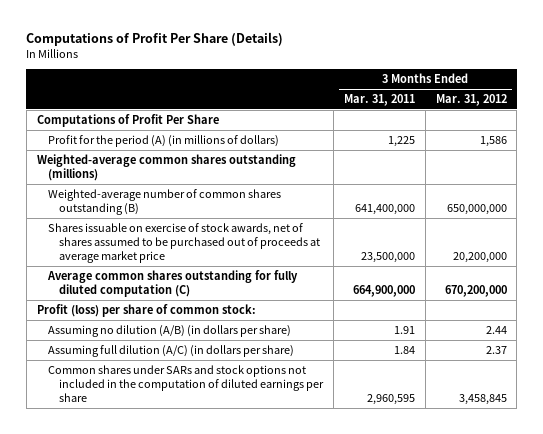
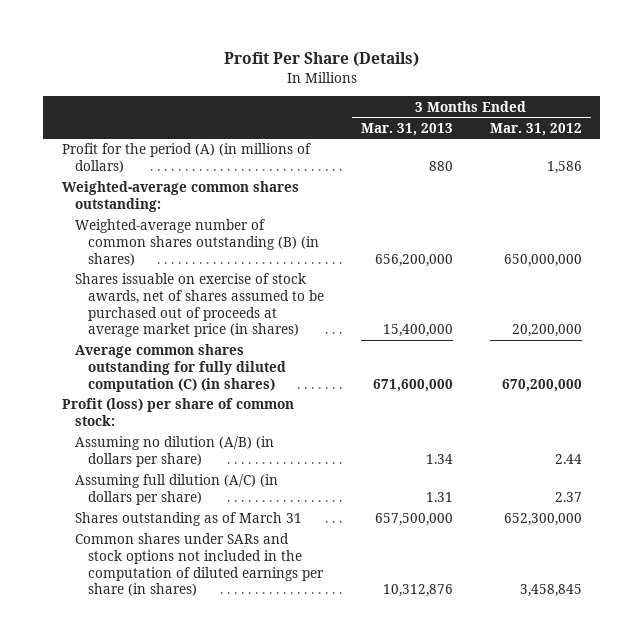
[26,32,284,47] Computations of Profit Per Share (Details) -> [223,52,419,68] Profit Per Share (Details)
[343,94,415,107] Mar. 31, 2011 -> none
none -> [360,122,453,136] Mar. 31, 2013
[36,113,219,127] Computations of Profit Per Share -> none
[36,153,296,181] Weighted-average common shares outstanding (millions) -> [61,181,299,213] Weighted-average common shares outstanding:
[47,188,281,215] Weighted-average number of common shares outstanding (B) -> [74,219,319,266] Weighted-average number of common shares outstanding (B) (in shares)
[47,222,321,263] Shares issuable on exercise of stock awards, net of shares assumed to be purchased out of proceeds at average market price -> [74,273,324,338] Shares issuable on exercise of stock awards, net of shares assumed to be purchased out of proceeds at average market price (in shares)
[46,269,298,297] Average common shares outstanding for fully diluted computation (C) -> [74,344,286,392] Average common shares outstanding for fully diluted computation (C) (in shares)
none -> [74,512,302,527] Shares outstanding as of March 31
[47,364,325,402] Common shares under SARs and stock options not included in the computation of diluted earnings per share -> [74,533,324,597] Common shares under SARs and stock options not included in the computation of diluted earnings per share (in shares)

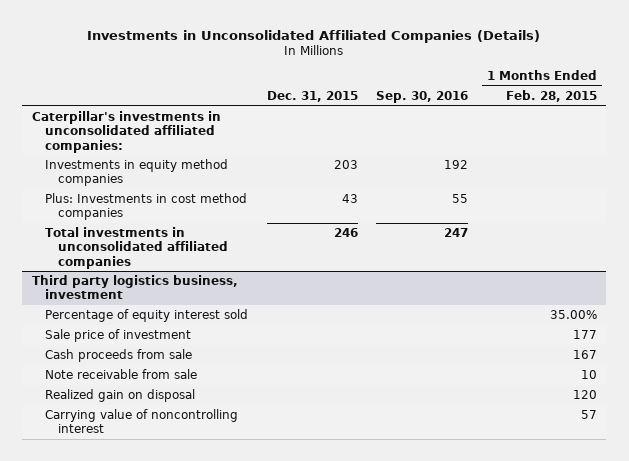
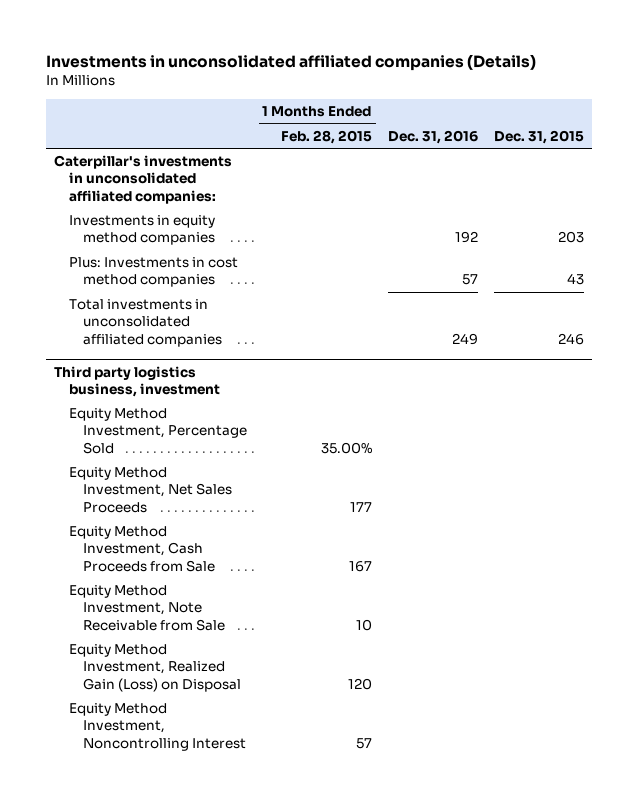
[87,29,541,43] Investments in Unconsolidated Affiliated Companies (Details) -> [46,54,537,72] Investments in unconsolidated affiliated companies (Details)
[376,90,469,103] Sep. 30, 2016 -> none
none -> [387,129,478,144] Dec. 31, 2016
[44,308,248,322] Percentage of equity interest sold -> [68,408,248,454] Equity Method Investment, Percentage Sold
[44,328,191,342] Sale price of investment -> [68,467,233,513] Equity Method Investment, Net Sales Proceeds
[44,348,192,362] Cash proceeds from sale -> [68,526,216,572] Equity Method Investment, Cash Proceeds from Sale
[44,368,197,379] Note receivable from sale -> [68,585,226,631] Equity Method Investment, Note Receivable from Sale
[44,388,195,402] Realized gain on disposal -> [68,644,242,692] Equity Method Investment, Realized Gain (Loss) on Disposal
[44,408,238,434] Carrying value of noncontrolling interest -> [68,703,247,751] Equity Method Investment, Noncontrolling Interest

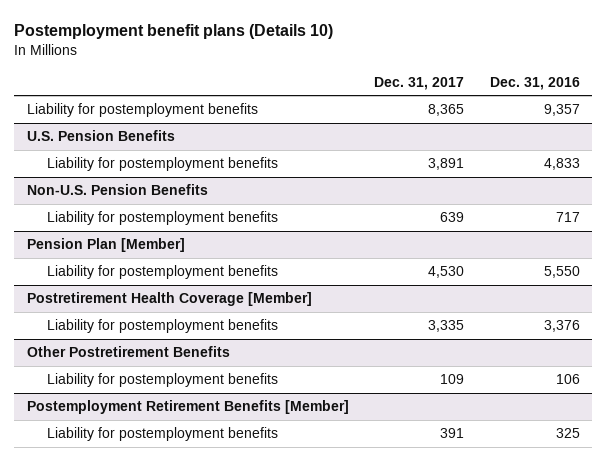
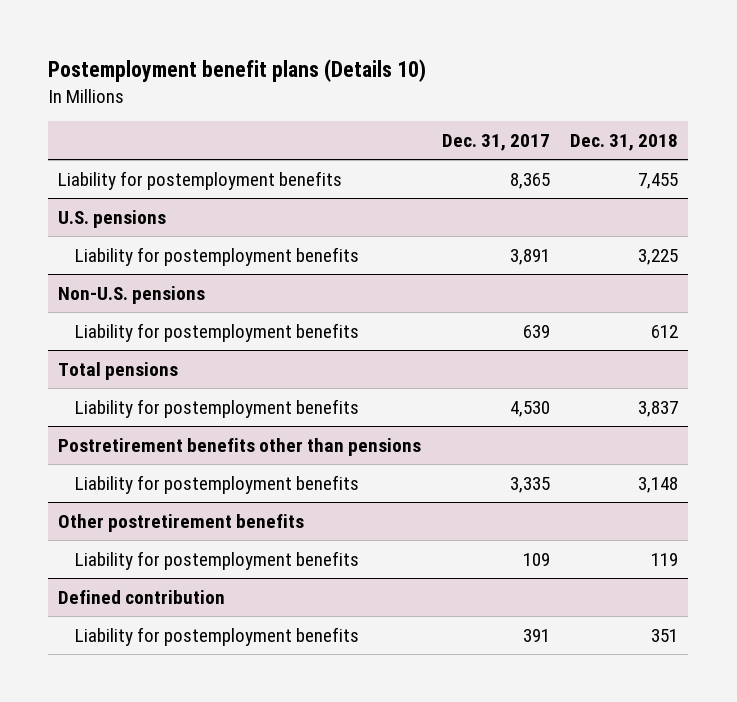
[489,76,580,90] Dec. 31, 2016 -> none
none -> [570,134,679,152] Dec. 31, 2018
[26,130,175,142] U.S. Pension Benefits -> [58,209,167,228] U.S. pensions
[26,184,208,196] Non-U.S. Pension Benefits -> [58,285,206,304] Non-U.S. pensions
[26,238,185,253] Pension Plan [Member] -> [58,361,179,380] Total pensions
[26,292,312,307] Postretirement Health Coverage [Member] -> [58,437,422,456] Postretirement benefits other than pensions
[26,346,230,358] Other Postretirement Benefits -> [58,513,305,532] Other postretirement benefits
[26,400,349,415] Postemployment Retirement Benefits [Member] -> [58,589,226,604] Defined contribution

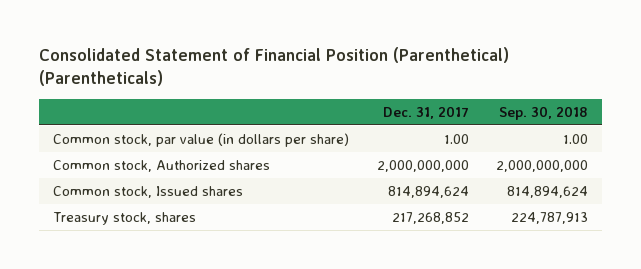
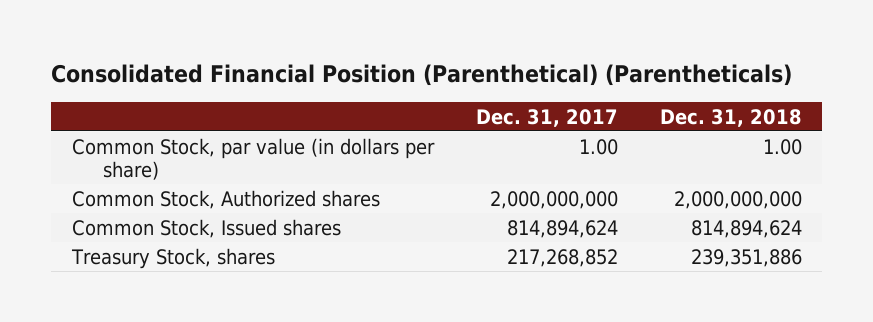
[38,47,509,87] Consolidated Statement of Financial Position (Parenthetical) (Parentheticals) -> [50,64,792,87] Consolidated Financial Position (Parenthetical) (Parentheticals)
[499,105,589,120] Sep. 30, 2018 -> none
none -> [659,108,802,127] Dec. 31, 2018
[52,132,349,147] Common stock, par value (in dollars per share) -> [71,137,435,181] Common Stock, par value (in dollars per share)
[52,159,270,172] Common stock, Authorized shares -> [71,189,380,209] Common Stock, Authorized shares
[52,185,243,198] Common stock, Issued shares -> [71,218,341,238] Common Stock, Issued shares
[52,211,196,225] Treasury stock, shares -> [70,247,275,269] Treasury Stock, shares

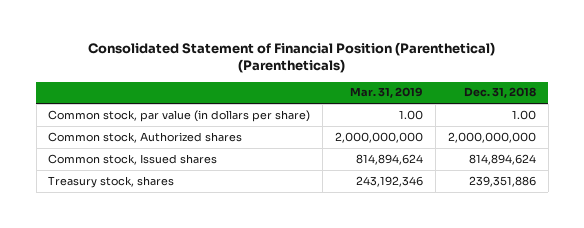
[50,64,792,87] Consolidated Financial Position (Parenthetical) (Parentheticals) -> [88,42,496,74] Consolidated Statement of Financial Position (Parenthetical) (Parentheticals)
[475,108,618,127] Dec. 31, 2017 -> none
none -> [350,87,424,99] Mar. 31, 2019
[71,137,435,181] Common Stock, par value (in dollars per share) -> [48,109,311,122] Common stock, par value (in dollars per share)
[71,189,380,209] Common Stock, Authorized shares -> [48,131,243,143] Common stock, Authorized shares
[71,218,341,238] Common Stock, Issued shares -> [48,153,218,165] Common stock, Issued shares
[70,247,275,269] Treasury Stock, shares -> [48,175,175,188] Treasury stock, shares

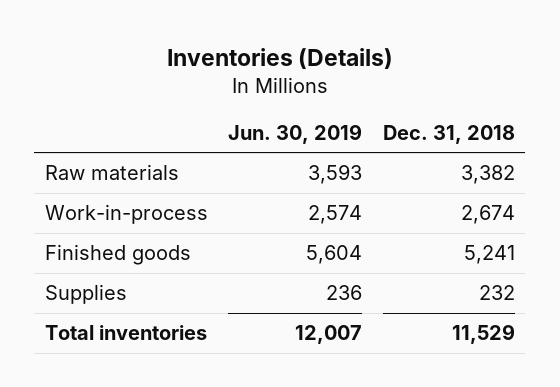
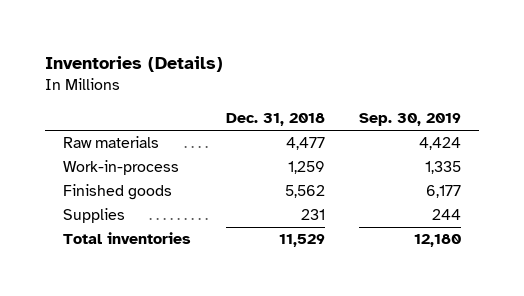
[228,123,363,144] Jun. 30, 2019 -> none
none -> [359,113,462,127] Sep. 30, 2019
[460,165,515,185] 3,382 -> [285,137,325,151] 4,477
[460,205,515,225] 2,674 -> [287,161,325,175] 1,259
[463,245,515,265] 5,241 -> [284,185,325,199] 5,562
[478,285,515,301] 232 -> [300,209,325,221] 231

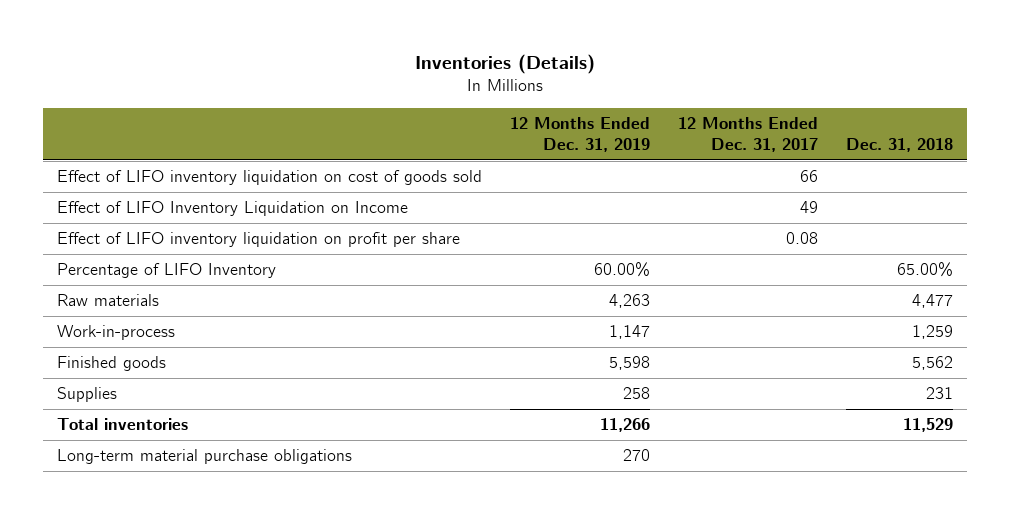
[359,113,462,127] Sep. 30, 2019 -> none
none -> [509,116,650,152] 12 Months Ended Dec. 31, 2019
none -> [677,116,818,152] 12 Months Ended Dec. 31, 2017
none -> [57,170,483,186] Effect of LIFO inventory liquidation on cost of goods sold
none -> [57,201,409,217] Effect of LIFO Inventory Liquidation on Income
none -> [57,232,461,248] Effect of LIFO inventory liquidation on profit per share
none -> [57,263,277,279] Percentage of LIFO Inventory
none -> [57,449,353,465] Long-term material purchase obligations

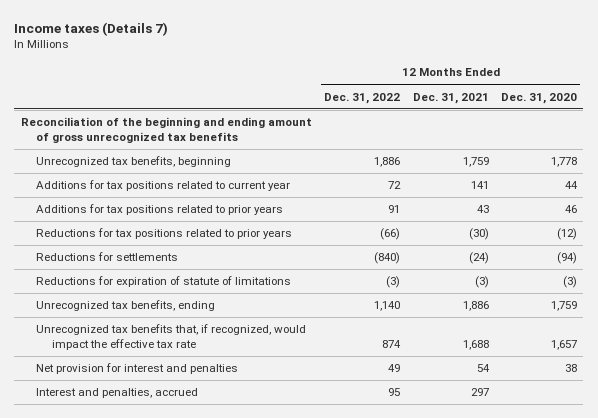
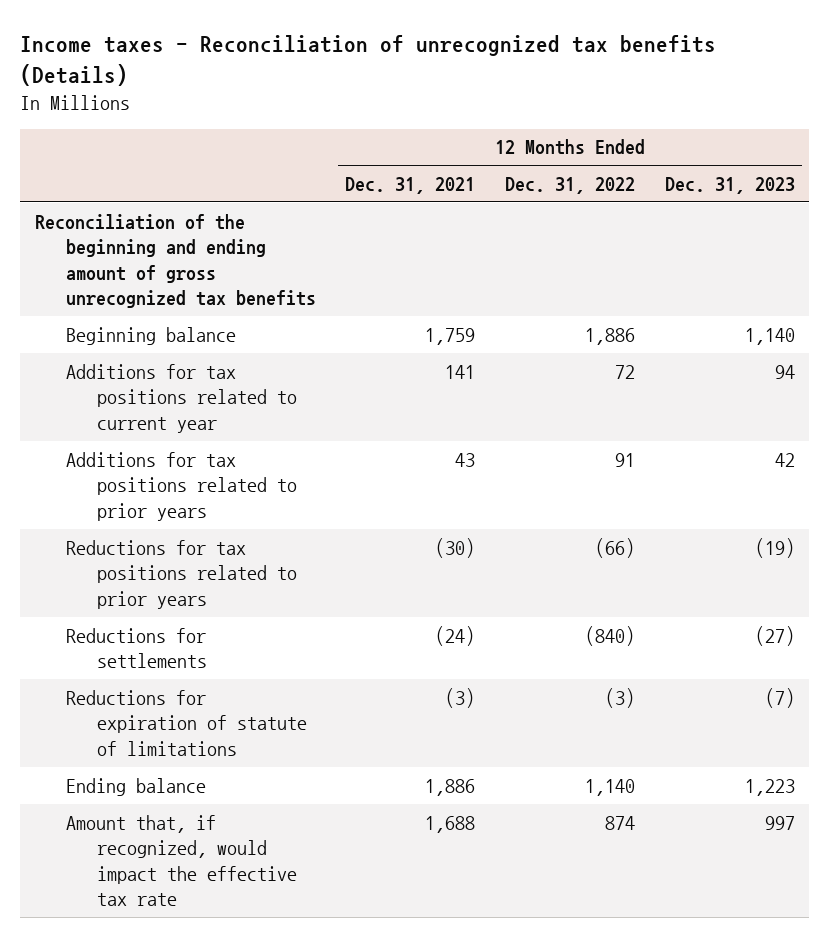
[14,21,169,36] Income taxes (Details 7) -> [19,34,716,86] Income taxes - Reconciliation of unrecognized tax benefits (Details)
[501,92,578,104] Dec. 31, 2020 -> none
none -> [664,176,795,194] Dec. 31, 2023
[36,156,232,168] Unrecognized tax benefits, beginning -> [65,326,236,345] Beginning balance
[36,363,239,375] Net provision for interest and penalties -> none
[36,388,199,399] Interest and penalties, accrued -> none
[36,300,216,312] Unrecognized tax benefits, ending -> [65,777,206,796] Ending balance
[36,324,307,351] Unrecognized tax benefits that, if recognized, would impact the effective tax rate -> [65,814,298,907] Amount that, if recognized, would impact the effective tax rate

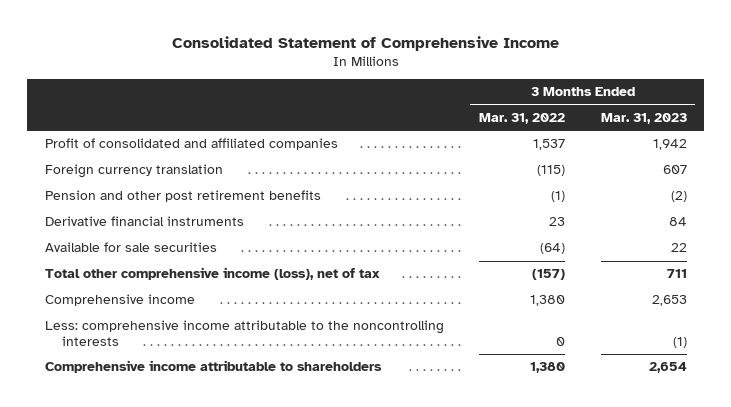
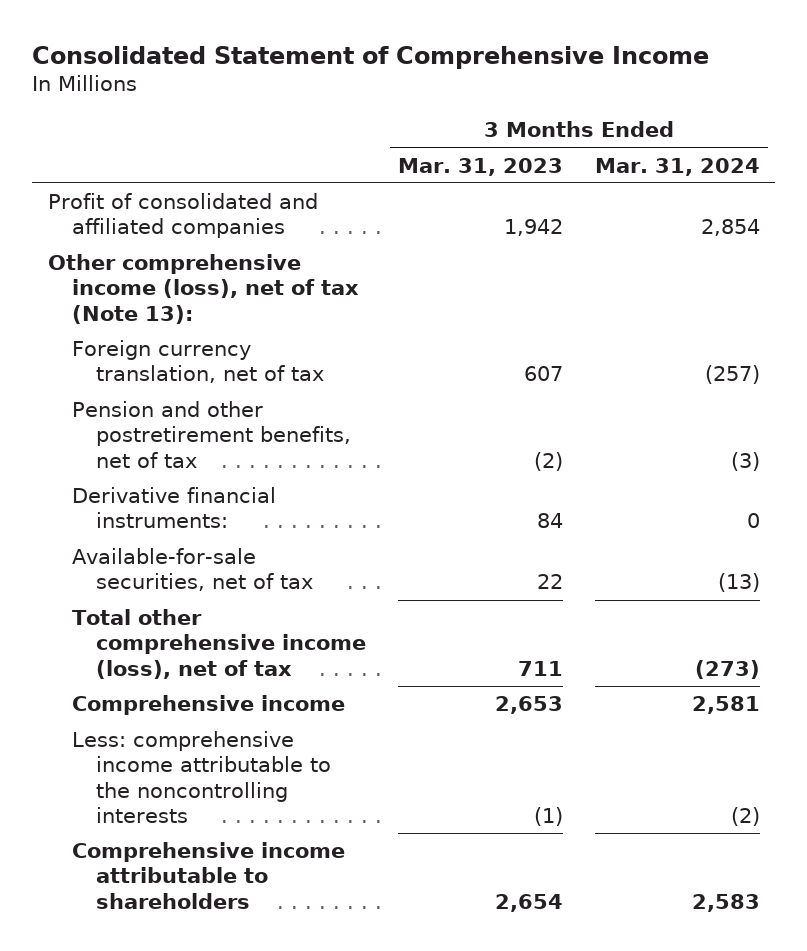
[479,113,566,125] Mar. 31, 2022 -> none
none -> [594,157,760,176] Mar. 31, 2024
none -> [47,254,359,324] Other comprehensive income (loss), net of tax (Note 13):
[44,164,223,179] Foreign currency translation -> [71,340,325,384] Foreign currency translation, net of tax
[44,190,321,203] Pension and other post retirement benefits -> [71,401,352,468] Pension and other postretirement benefits, net of tax
[44,216,244,227] Derivative financial instruments -> [71,487,276,529] Derivative financial instruments:
[44,242,217,253] Available for sale securities -> [71,548,314,592] Available-for-sale securities, net of tax

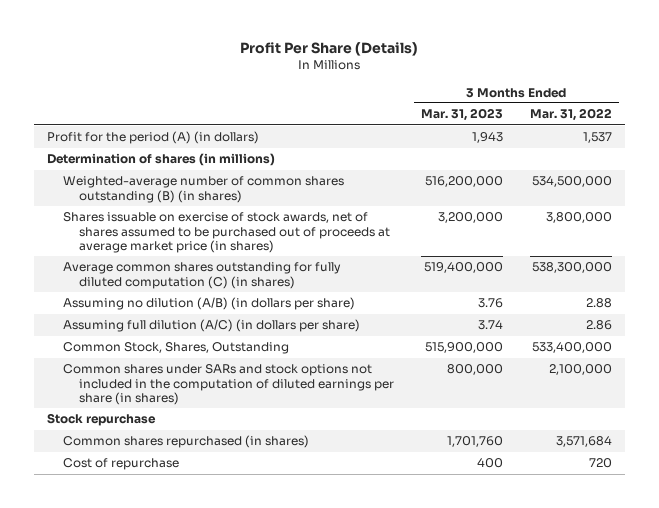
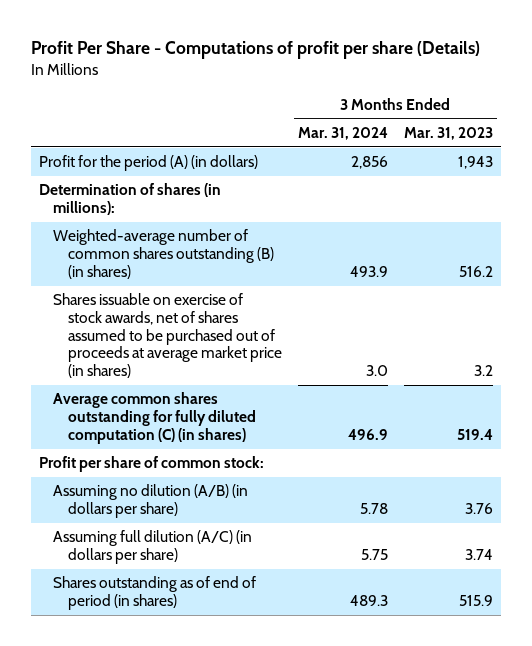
[240,41,419,56] Profit Per Share (Details) -> [30,41,480,60] Profit Per Share - Computations of profit per share (Details)
[529,108,612,122] Mar. 31, 2022 -> none
none -> [297,126,388,140] Mar. 31, 2024
[47,153,276,167] Determination of shares (in millions) -> [38,183,221,216] Determination of shares (in millions):
[424,176,503,188] 516,200,000 -> [459,265,494,277] 516.2
[437,212,503,224] 3,200,000 -> [474,365,494,377] 3.2
[423,262,503,274] 519,400,000 -> [457,428,494,440] 519.4
none -> [38,456,264,473] Profit per share of common stock:
[62,364,394,405] Common shares under SARs and stock options not included in the computation of diluted earnings per share (in shares) -> none
[47,413,157,427] Stock repurchase -> none
[62,435,309,449] Common shares repurchased (in shares) -> none
[62,458,179,471] Cost of repurchase -> none
[62,342,289,355] Common Stock, Shares, Outstanding -> [53,576,257,611] Shares outstanding as of end of period (in shares)
[424,342,503,354] 515,900,000 -> [459,595,494,607] 515.9

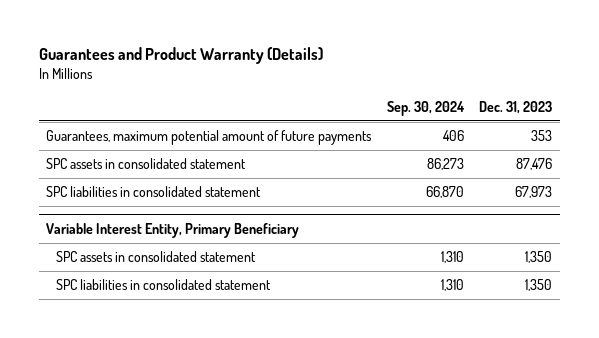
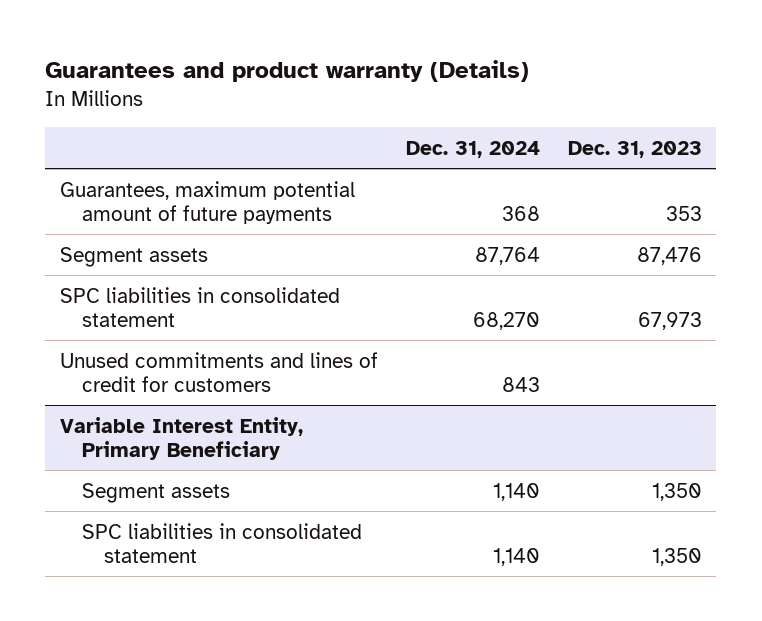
[38,47,323,65] Guarantees and Product Warranty (Details) -> [45,59,530,82] Guarantees and product warranty (Details)
[386,100,465,116] Sep. 30, 2024 -> none
none -> [405,140,540,158] Dec. 31, 2024
[46,158,247,170] SPC assets in consolidated statement -> [59,246,208,267] Segment assets
none -> [59,351,378,393] Unused commitments and lines of credit for customers
[56,251,257,263] SPC assets in consolidated statement -> [81,482,230,503] Segment assets

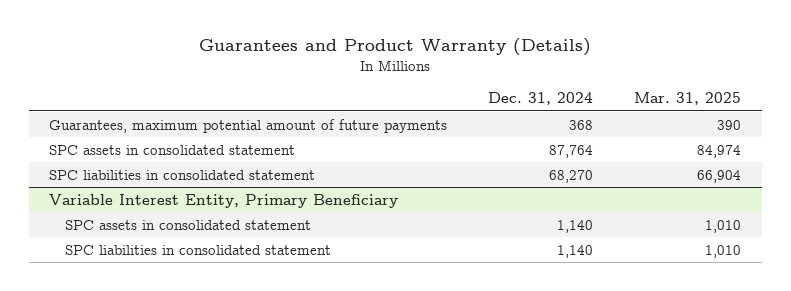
[45,59,530,82] Guarantees and product warranty (Details) -> [199,38,592,57] Guarantees and Product Warranty (Details)
[568,140,703,158] Dec. 31, 2023 -> none
none -> [634,91,742,105] Mar. 31, 2025
[59,246,208,267] Segment assets -> [49,144,296,155] SPC assets in consolidated statement
[59,351,378,393] Unused commitments and lines of credit for customers -> none
[81,482,230,503] Segment assets -> [65,219,312,230] SPC assets in consolidated statement

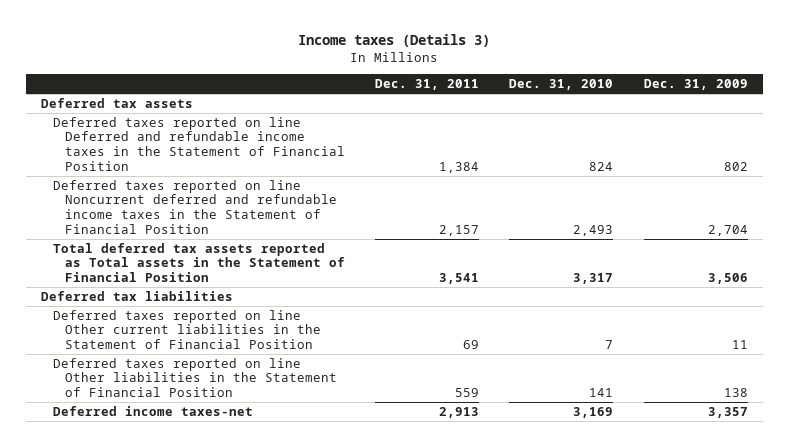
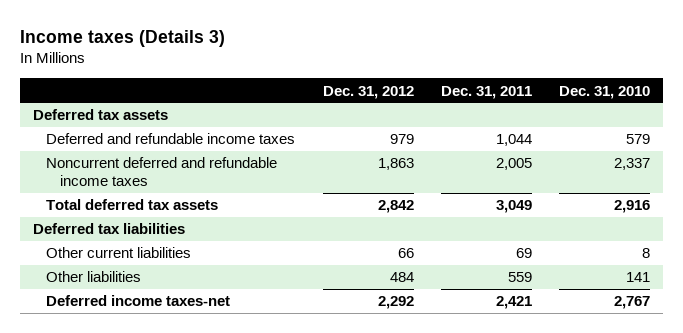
[643,79,748,91] Dec. 31, 2009 -> none
none -> [322,85,414,99] Dec. 31, 2012
[52,116,345,171] Deferred taxes reported on line Deferred and refundable income taxes in the Statement of Financial Position -> [46,133,296,145] Deferred and refundable income taxes
[438,161,479,173] 1,384 -> [495,134,532,147] 1,044
[589,161,614,171] 824 -> [625,134,650,145] 579
[52,179,337,234] Deferred taxes reported on line Noncurrent deferred and refundable income taxes in the Statement of Financial Position -> [46,157,278,186] Noncurrent deferred and refundable income taxes
[438,224,479,236] 2,157 -> [495,158,532,171] 2,005
[573,224,614,236] 2,493 -> [613,158,650,171] 2,337
[52,242,345,283] Total deferred tax assets reported as Total assets in the Statement of Financial Position -> [46,199,219,211] Total deferred tax assets
[438,273,479,285] 3,541 -> [495,200,532,214] 3,049
[573,273,614,285] 3,317 -> [613,200,650,214] 2,916
[52,309,321,350] Deferred taxes reported on line Other current liabilities in the Statement of Financial Position -> [46,247,192,259] Other current liabilities
[605,340,614,350] 7 -> [641,248,650,259] 8
[52,357,337,398] Deferred taxes reported on line Other liabilities in the Statement of Financial Position -> [46,271,142,283] Other liabilities
[438,406,479,418] 2,913 -> [495,296,532,310] 2,421
[573,406,614,418] 3,169 -> [613,296,650,310] 2,767

